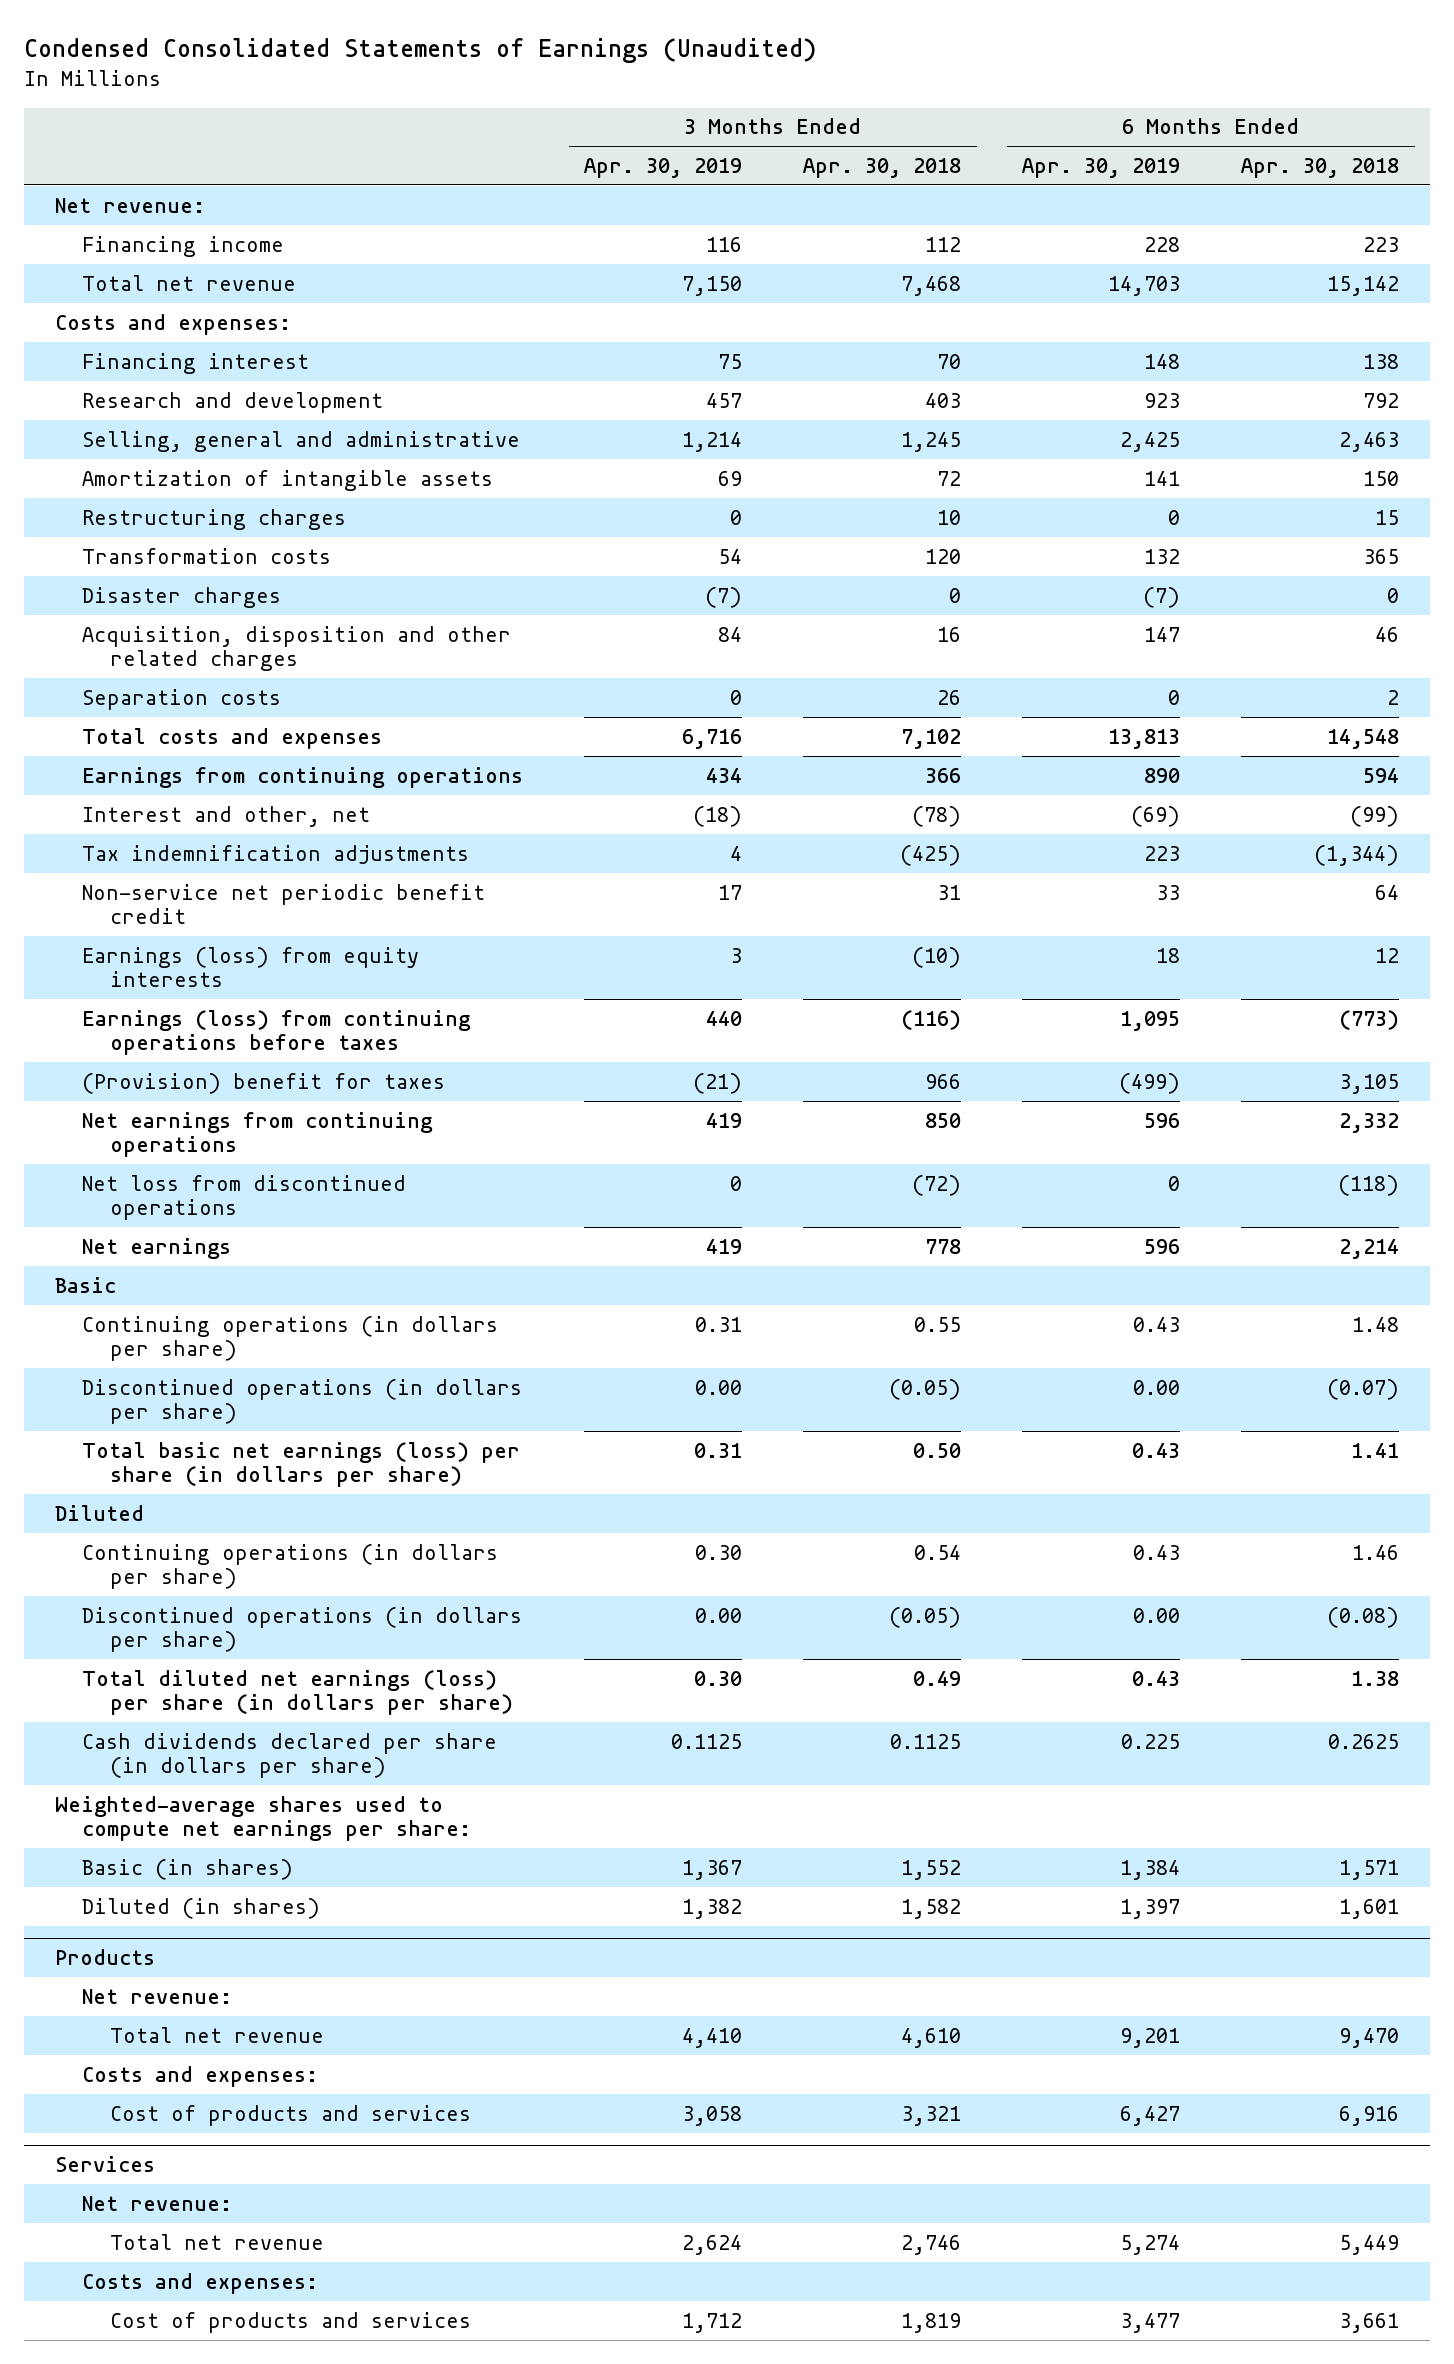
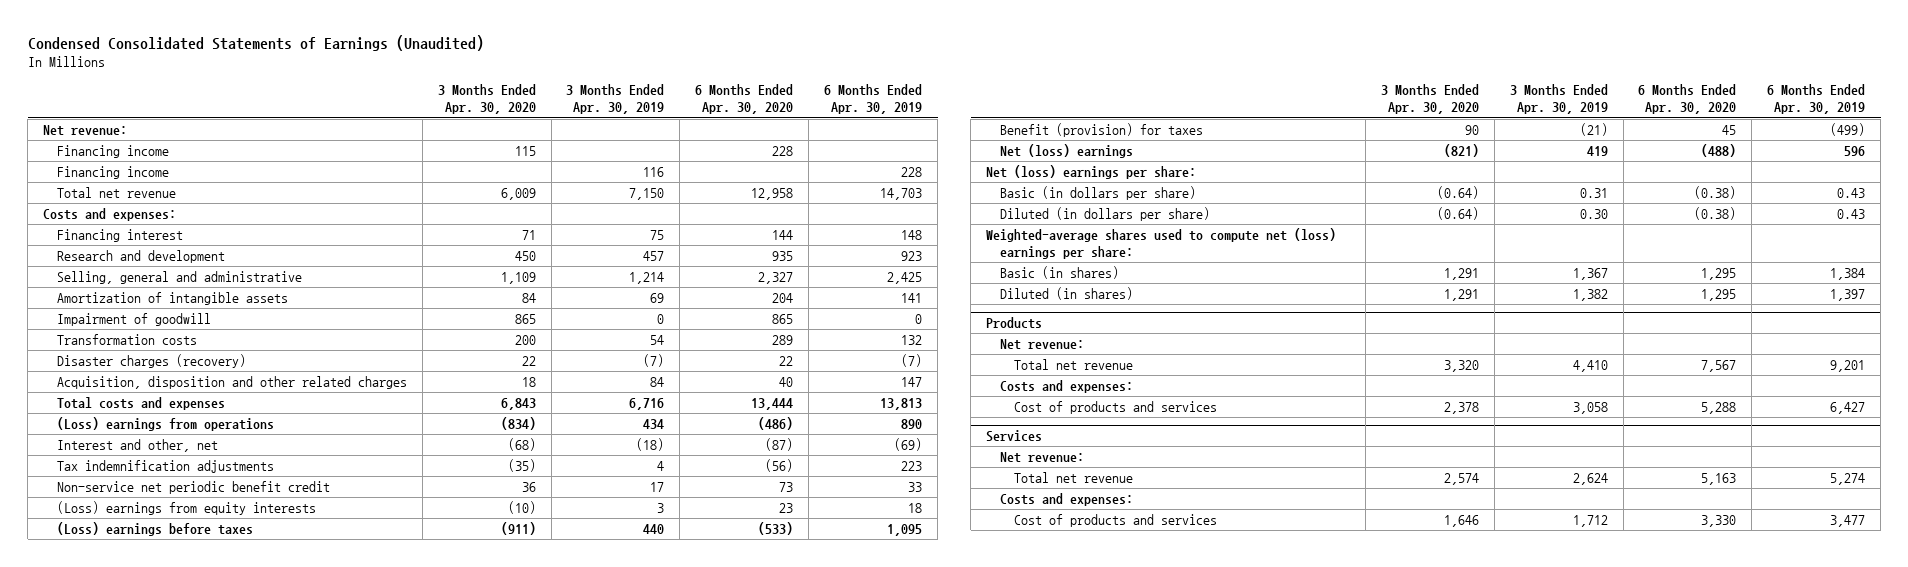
[803,157,962,178] Apr. 30, 2018 -> none
[1241,157,1400,178] Apr. 30, 2018 -> none
none -> [437,84,536,115] 3 Months Ended Apr. 30, 2020
none -> [695,84,794,115] 6 Months Ended Apr. 30, 2020
none -> [56,144,169,158] Financing income
[82,508,347,530] Restructuring charges -> none
none -> [56,312,211,326] Impairment of goodwill
[82,586,282,608] Disaster charges -> [56,353,246,368] Disaster charges (recovery)
[82,688,282,710] Separation costs -> none
[82,766,524,788] Earnings from continuing operations -> [56,416,274,431] (Loss) earnings from operations
[82,1111,434,1158] Net earnings from continuing operations -> none
[82,1174,407,1221] Net loss from discontinued operations -> none
[54,1276,116,1293] Basic -> none
[82,1315,499,1362] Continuing operations (in dollars per share) -> none
[82,1378,523,1425] Discontinued operations (in dollars per share) -> none
[54,1504,144,1521] Diluted -> none
[82,1543,499,1590] Continuing operations (in dollars per share) -> none
[82,1606,523,1653] Discontinued operations (in dollars per share) -> none
[82,1732,498,1779] Cash dividends declared per share (in dollars per share) -> none
[82,946,420,988] Earnings (loss) from equity interests -> [56,500,316,515] (Loss) earnings from equity interests
[82,1009,472,1056] Earnings (loss) from continuing operations before taxes -> [56,521,253,536] (Loss) earnings before taxes
[82,1072,446,1094] (Provision) benefit for taxes -> [999,122,1203,137] Benefit (provision) for taxes
[82,1237,232,1259] Net earnings -> [999,143,1133,158] Net (loss) earnings
none -> [986,164,1197,179] Net (loss) earnings per share:
[82,1441,521,1488] Total basic net earnings (loss) per share (in dollars per share) -> [999,185,1196,200] Basic (in dollars per share)
[82,1669,513,1716] Total diluted net earnings (loss) per share (in dollars per share) -> [999,206,1210,221] Diluted (in dollars per share)
[54,1795,472,1842] Weighted-average shares used to compute net earnings per share: -> [986,227,1337,259] Weighted-average shares used to compute net (loss) earnings per share:

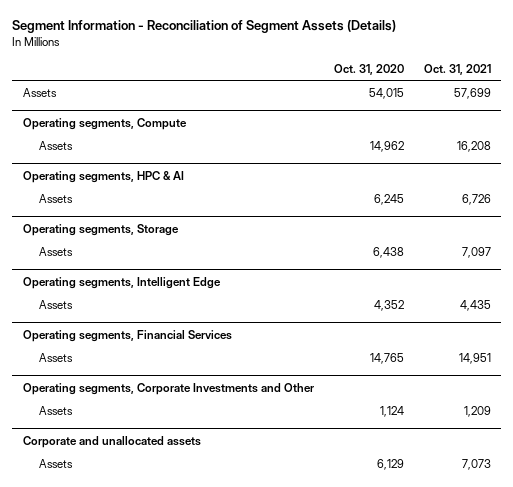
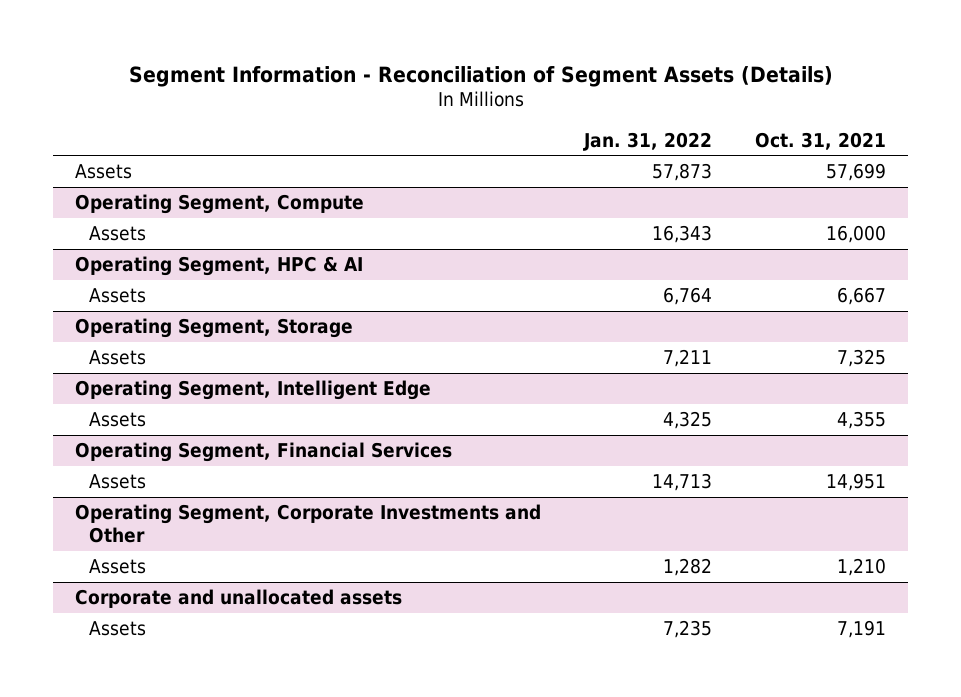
[333,63,404,75] Oct. 31, 2020 -> none
none -> [583,131,713,151] Jan. 31, 2022
[22,117,187,130] Operating segments, Compute -> [74,193,364,214] Operating Segment, Compute
[456,140,491,152] 16,208 -> [826,224,887,243] 16,000
[22,170,184,183] Operating segments, HPC & AI -> [74,255,363,276] Operating Segment, HPC & AI
[461,193,491,205] 6,726 -> [837,286,887,305] 6,667
[22,223,179,236] Operating segments, Storage -> [74,317,353,338] Operating Segment, Storage
[461,246,491,258] 7,097 -> [837,348,887,367] 7,325
[22,276,221,289] Operating segments, Intelligent Edge -> [74,379,431,400] Operating Segment, Intelligent Edge
[459,299,491,311] 4,435 -> [837,410,887,429] 4,355
[22,329,232,342] Operating segments, Financial Services -> [74,441,452,462] Operating Segment, Financial Services
[22,382,314,395] Operating segments, Corporate Investments and Other -> [74,503,541,544] Operating Segment, Corporate Investments and Other
[463,405,491,417] 1,209 -> [837,557,887,576] 1,210
[461,458,491,470] 7,073 -> [837,619,887,638] 7,191

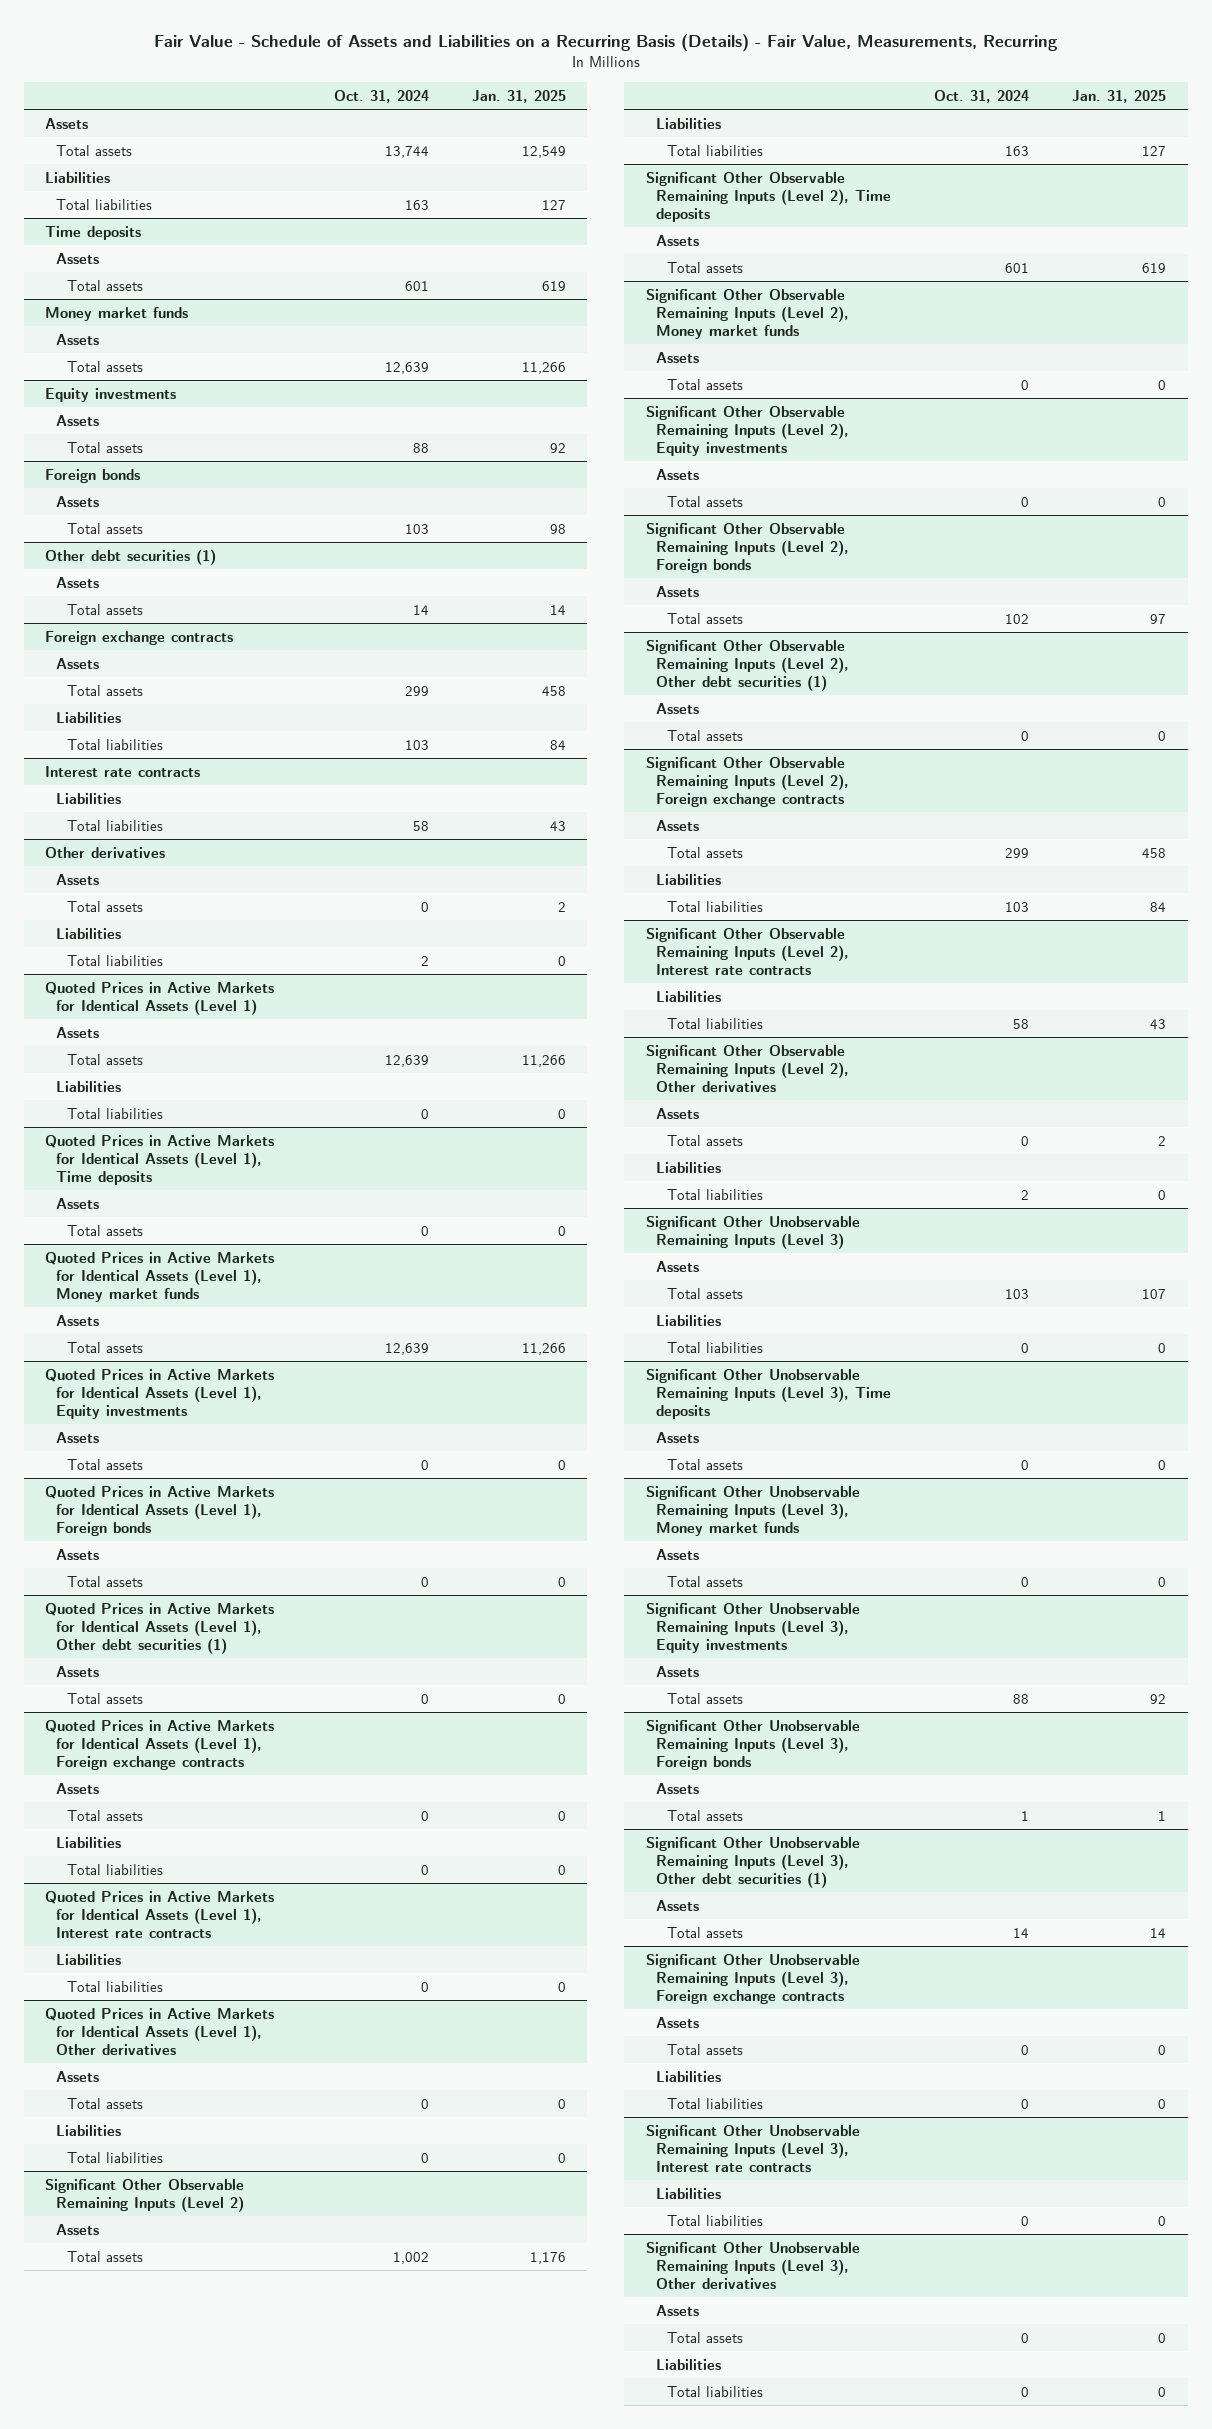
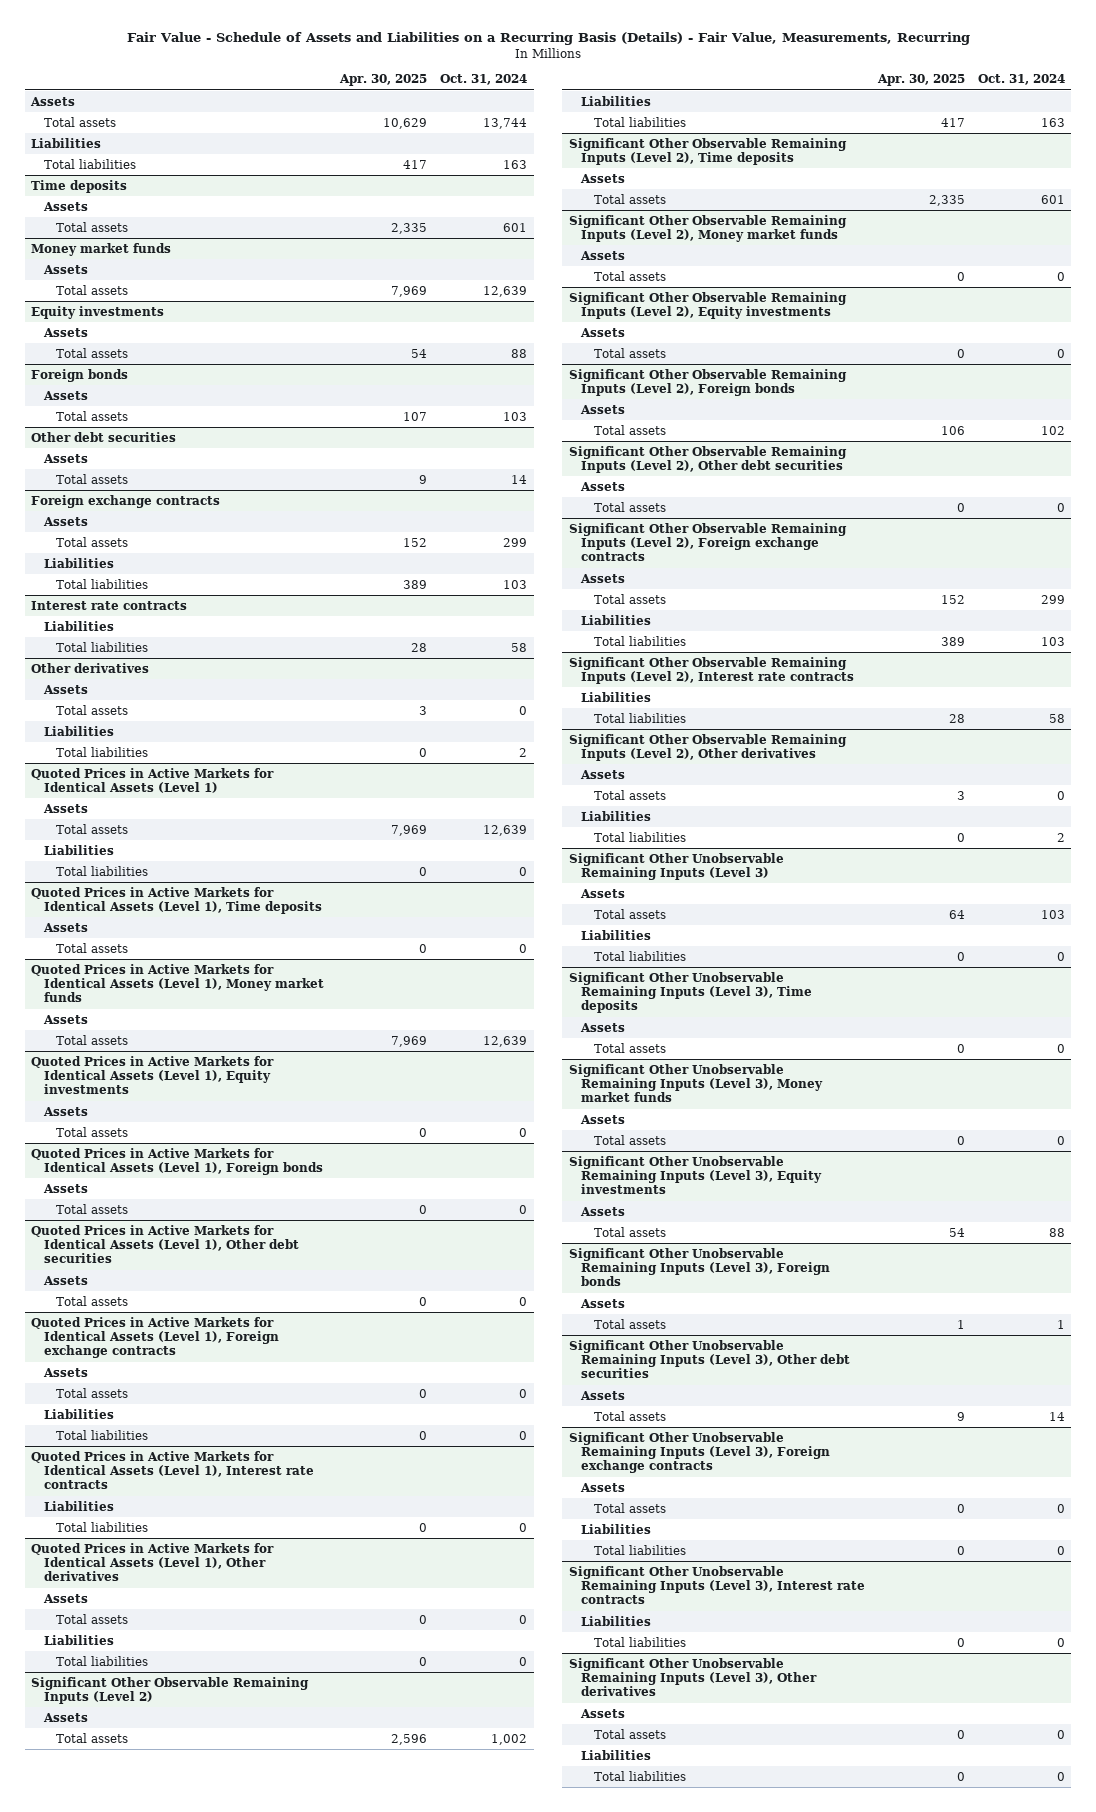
[471,89,566,103] Jan. 31, 2025 -> none
none -> [339,74,428,87] Apr. 30, 2025
[45,548,217,565] Other debt securities (1) -> [30,431,176,442] Other debt securities
[45,1602,275,1654] Quoted Prices in Active Markets for Identical Assets (Level 1), Other debt securities (1) -> [30,1224,299,1264] Quoted Prices in Active Markets for Identical Assets (Level 1), Other debt securities
[645,639,850,691] Significant Other Observable Remaining Inputs (Level 2), Other debt securities (1) -> [568,445,847,473] Significant Other Observable Remaining Inputs (Level 2), Other debt securities
[645,1836,860,1888] Significant Other Unobservable Remaining Inputs (Level 3), Other debt securities (1) -> [568,1339,851,1379] Significant Other Unobservable Remaining Inputs (Level 3), Other debt securities

